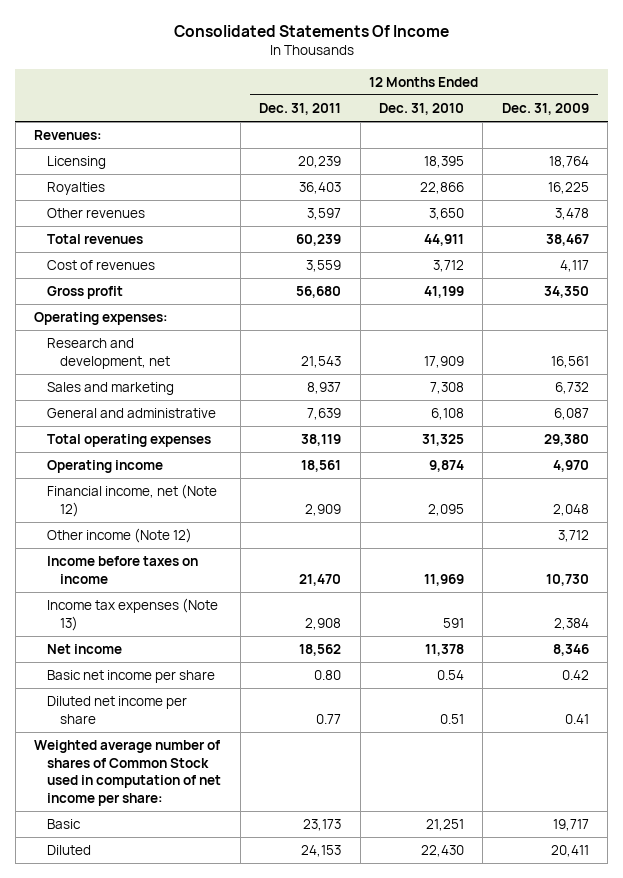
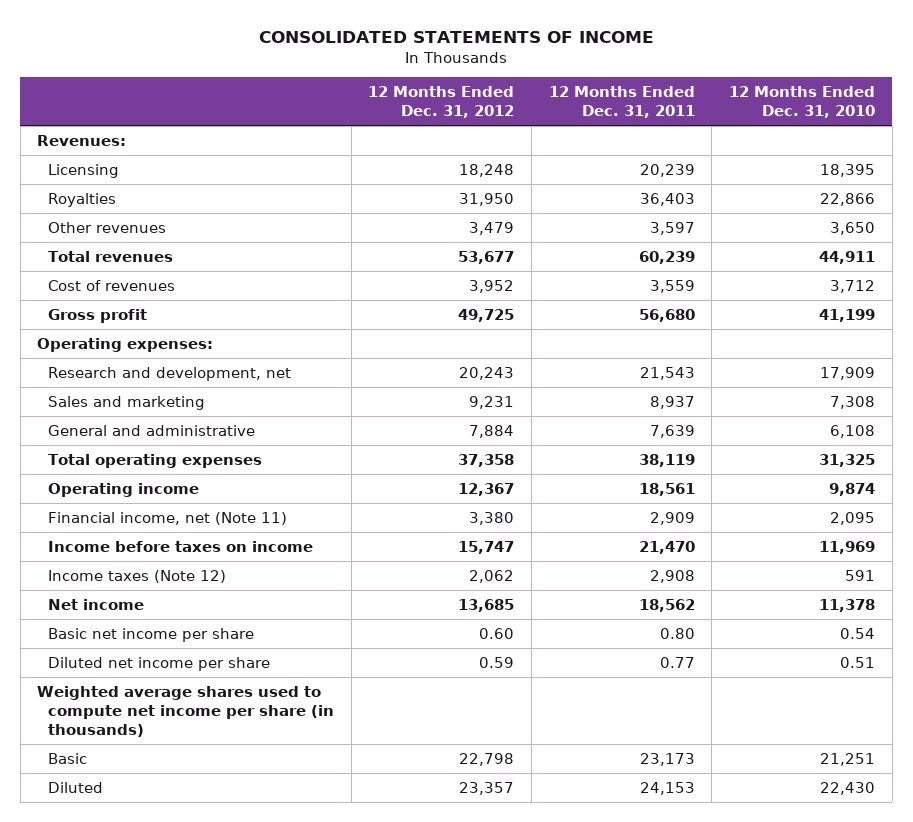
[173,24,449,37] Consolidated Statements Of Income -> [259,30,655,43] CONSOLIDATED STATEMENTS OF INCOME
[501,103,589,116] Dec. 31, 2009 -> none
none -> [368,86,515,118] 12 Months Ended Dec. 31, 2012
[47,528,193,544] Other income (Note 12) -> none
[47,484,218,517] Financial income, net (Note 12) -> [47,511,287,525] Financial income, net (Note 11)
[47,598,219,631] Income tax expenses (Note 13) -> [47,569,226,583] Income taxes (Note 12)
[34,740,222,807] Weighted average number of shares of Common Stock used in computation of net income per share: -> [37,685,334,737] Weighted average shares used to compute net income per share (in thousands)

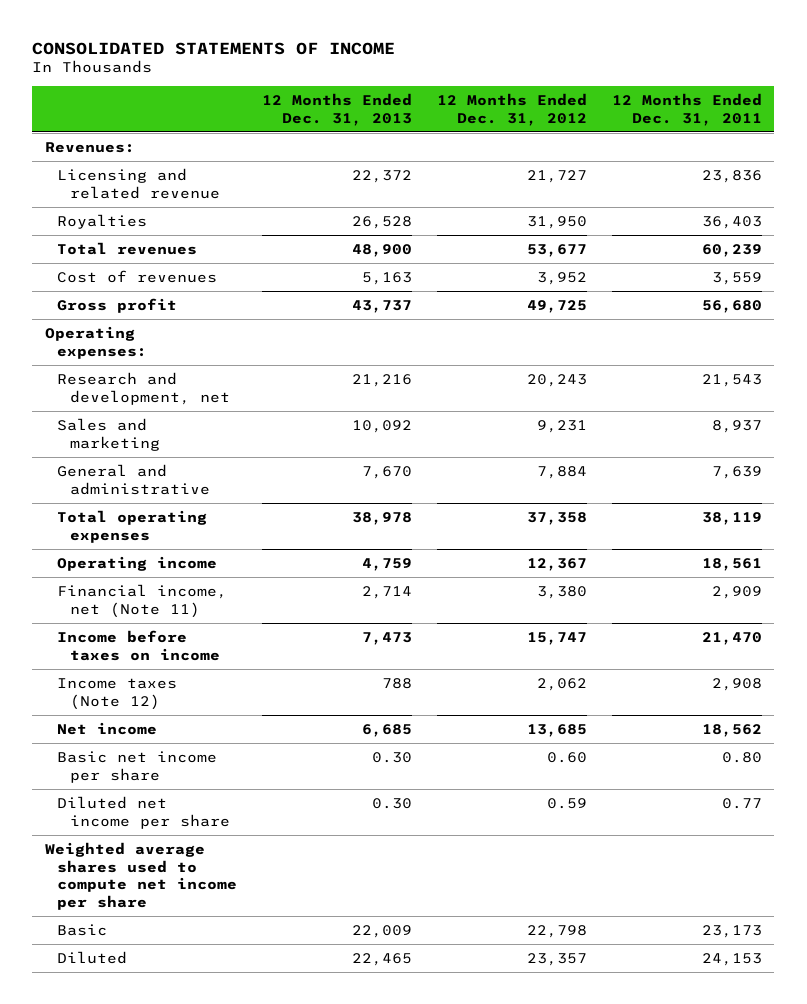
[729,86,876,118] 12 Months Ended Dec. 31, 2010 -> none
none -> [262,92,413,126] 12 Months Ended Dec. 31, 2013
[47,163,119,178] Licensing -> [57,167,221,199] Licensing and related revenue
[459,163,515,177] 18,248 -> [527,169,588,183] 21,727
[639,163,695,177] 20,239 -> [701,169,762,183] 23,836
[47,221,166,233] Other revenues -> none
[37,685,334,737] Weighted average shares used to compute net income per share (in thousands) -> [44,841,238,911] Weighted average shares used to compute net income per share

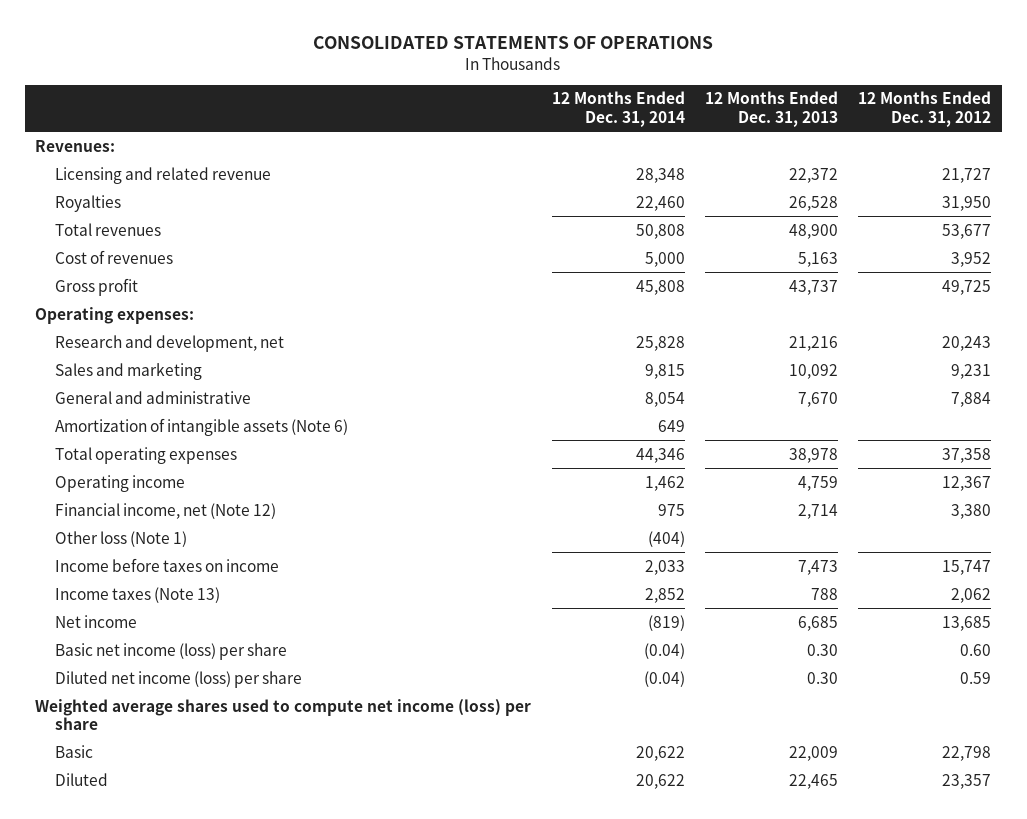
[32,41,396,55] CONSOLIDATED STATEMENTS OF INCOME -> [313,35,714,49] CONSOLIDATED STATEMENTS OF OPERATIONS
[611,92,762,126] 12 Months Ended Dec. 31, 2011 -> none
none -> [551,91,685,127] 12 Months Ended Dec. 31, 2014
none -> [54,417,348,436] Amortization of intangible assets (Note 6)
[57,583,228,618] Financial income, net (Note 11) -> [54,502,276,519] Financial income, net (Note 12)
none -> [54,530,187,547] Other loss (Note 1)
[57,677,178,710] Income taxes (Note 12) -> [54,586,220,603] Income taxes (Note 13)
[57,750,218,783] Basic net income per share -> [54,642,287,660] Basic net income (loss) per share
[57,795,231,829] Diluted net income per share -> [54,670,302,688] Diluted net income (loss) per share
[44,841,238,911] Weighted average shares used to compute net income per share -> [35,698,532,731] Weighted average shares used to compute net income (loss) per share

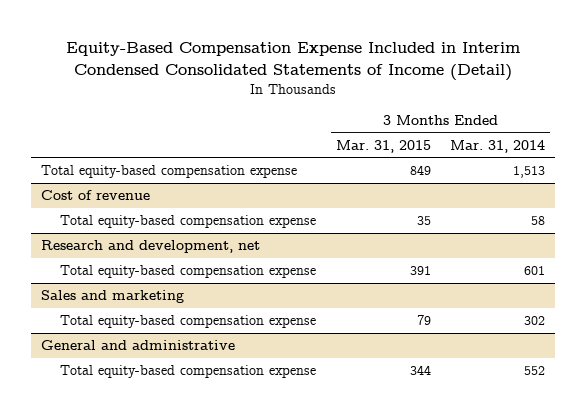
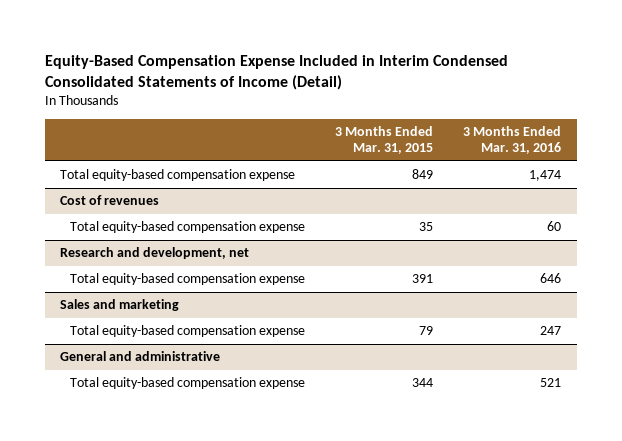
[450,139,546,153] Mar. 31, 2014 -> none
none -> [463,125,562,155] 3 Months Ended Mar. 31, 2016
[40,190,150,201] Cost of revenue -> [60,195,160,206] Cost of revenues

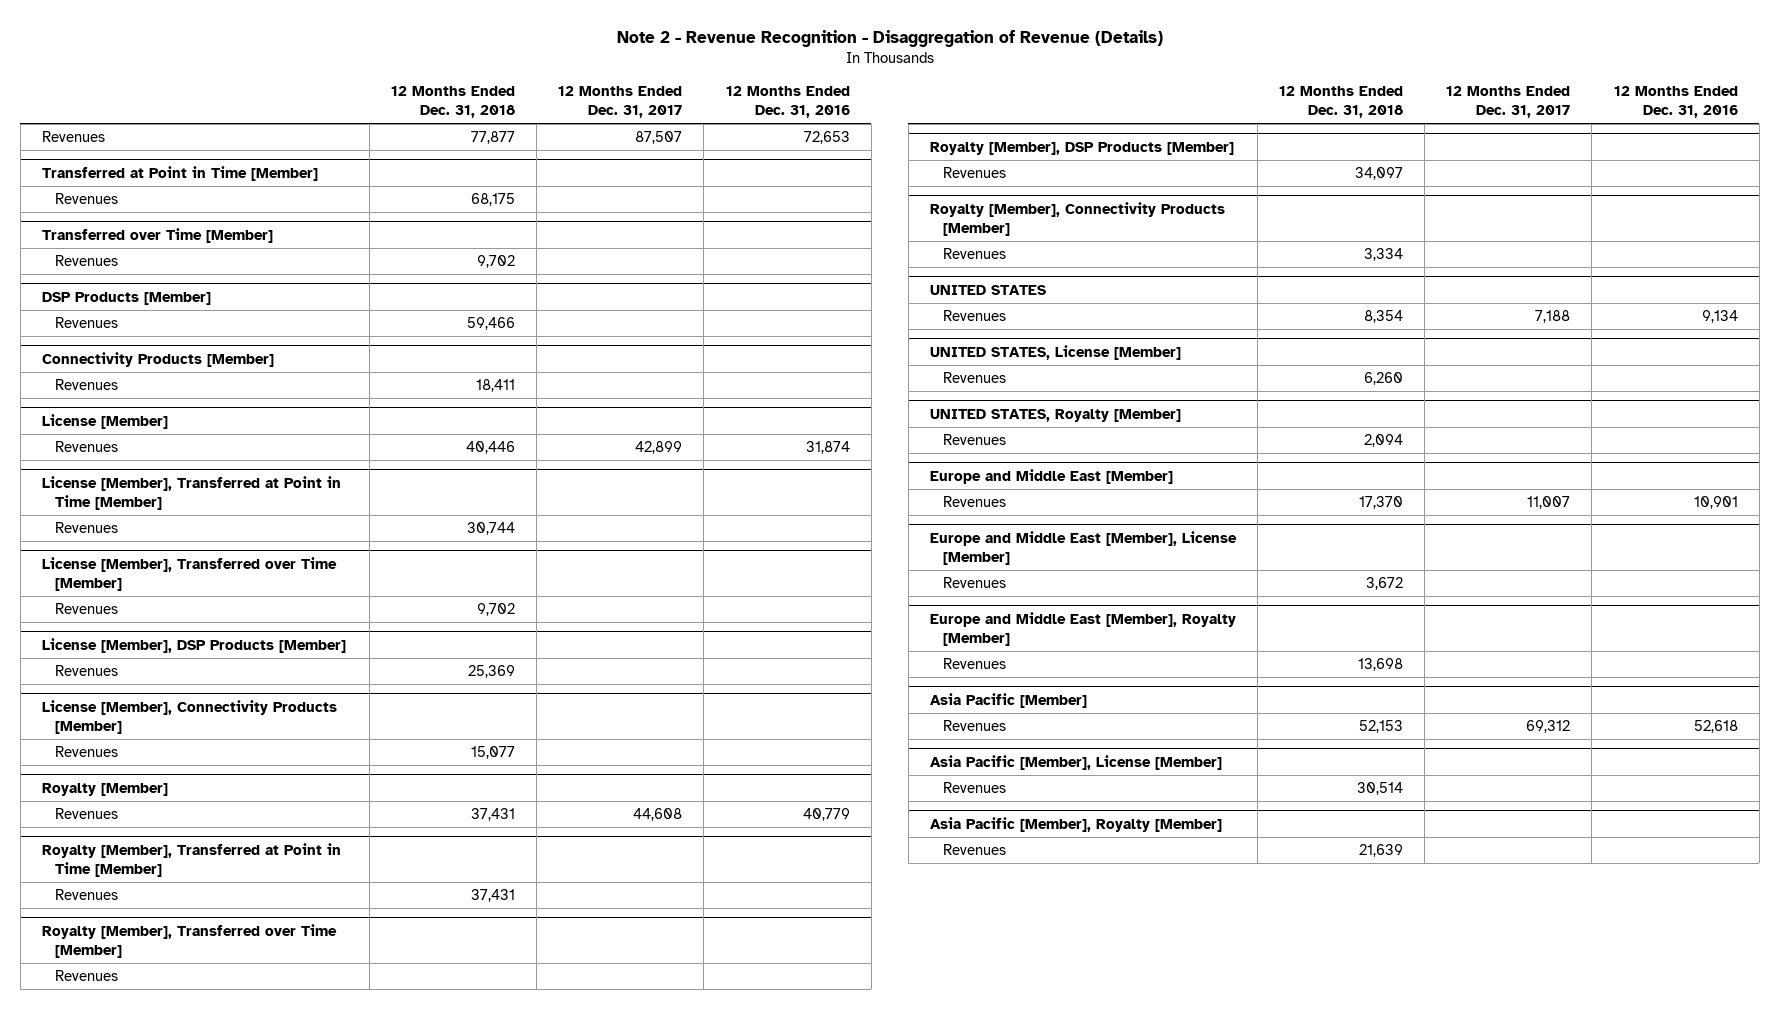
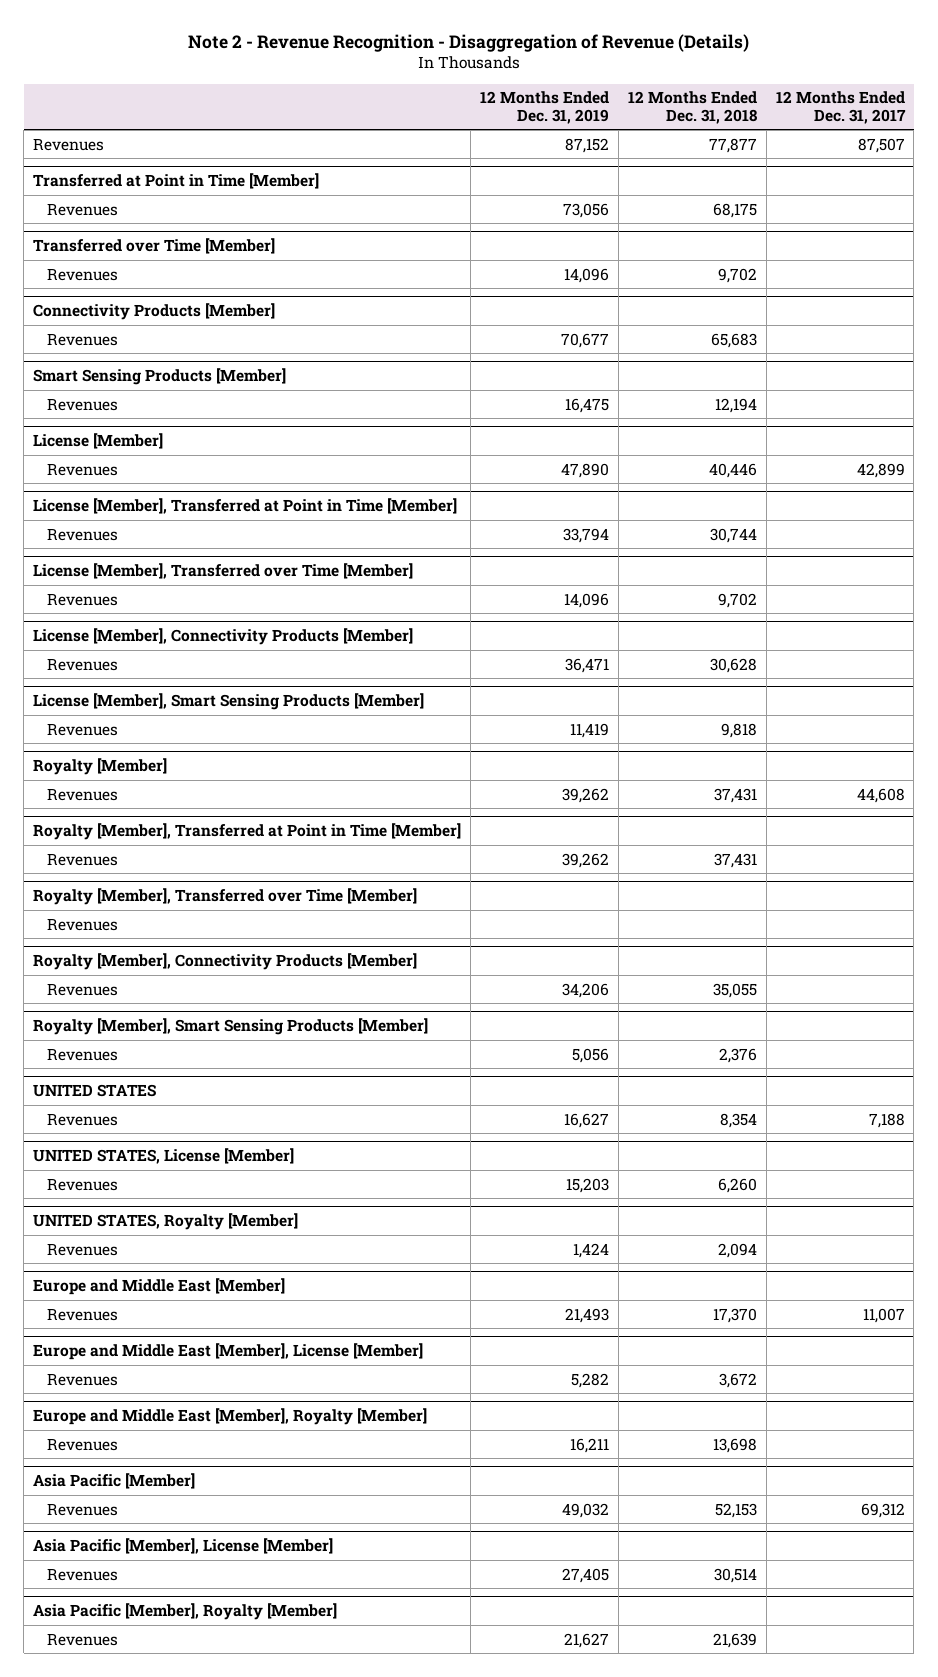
[725,85,850,118] 12 Months Ended Dec. 31, 2016 -> none
none -> [480,91,610,124] 12 Months Ended Dec. 31, 2019
[41,291,211,305] DSP Products [Member] -> none
[55,317,119,329] Revenues -> none
[476,379,516,393] 18,411 -> [710,332,757,348] 65,683
none -> [33,368,287,386] Smart Sensing Products [Member]
none -> [47,398,119,411] Revenues
[41,637,346,653] License [Member], DSP Products [Member] -> none
[55,665,119,677] Revenues -> none
[471,746,516,760] 15,077 -> [709,657,757,673] 30,628
none -> [33,693,425,711] License [Member], Smart Sensing Products [Member]
none -> [47,723,119,736] Revenues
[929,141,1234,155] Royalty [Member], DSP Products [Member] -> none
[943,167,1007,179] Revenues -> none
[1364,248,1404,262] 3,334 -> [712,982,757,998] 35,055
none -> [33,1018,429,1036] Royalty [Member], Smart Sensing Products [Member]
none -> [47,1048,119,1061] Revenues

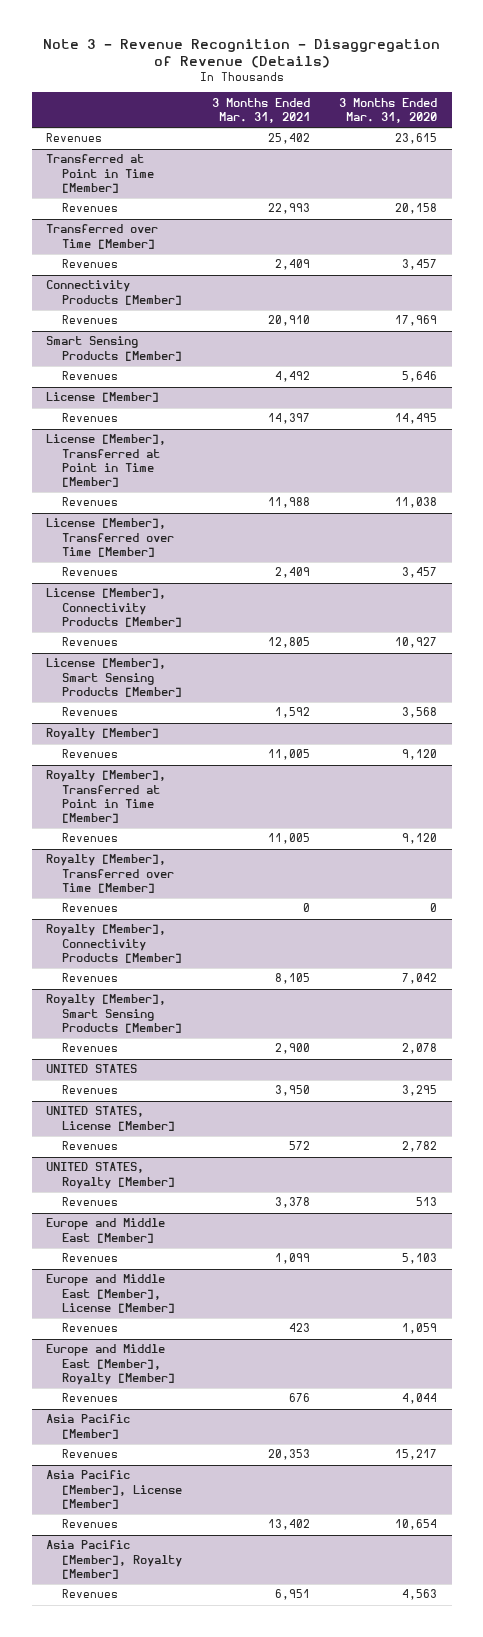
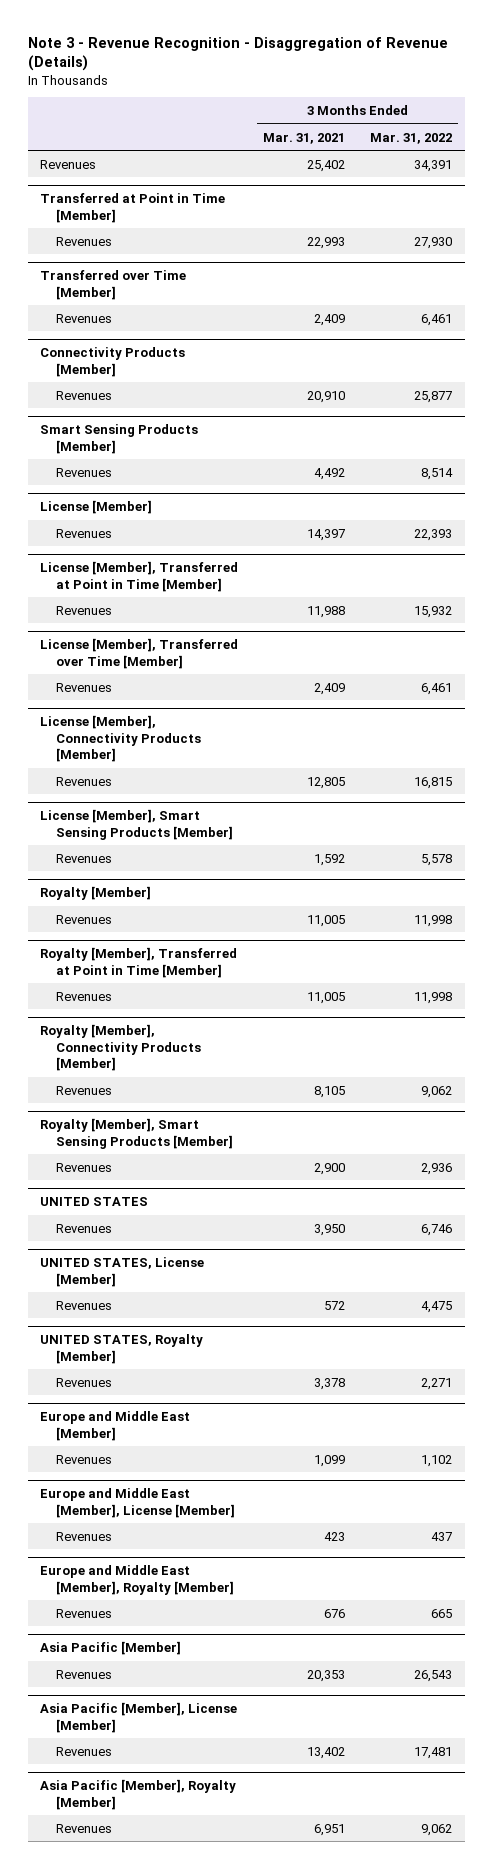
[339,97,438,124] 3 Months Ended Mar. 31, 2020 -> none
none -> [370,132,453,144] Mar. 31, 2022
[46,854,175,894] Royalty [Member], Transferred over Time [Member] -> none
[62,903,119,913] Revenues -> none

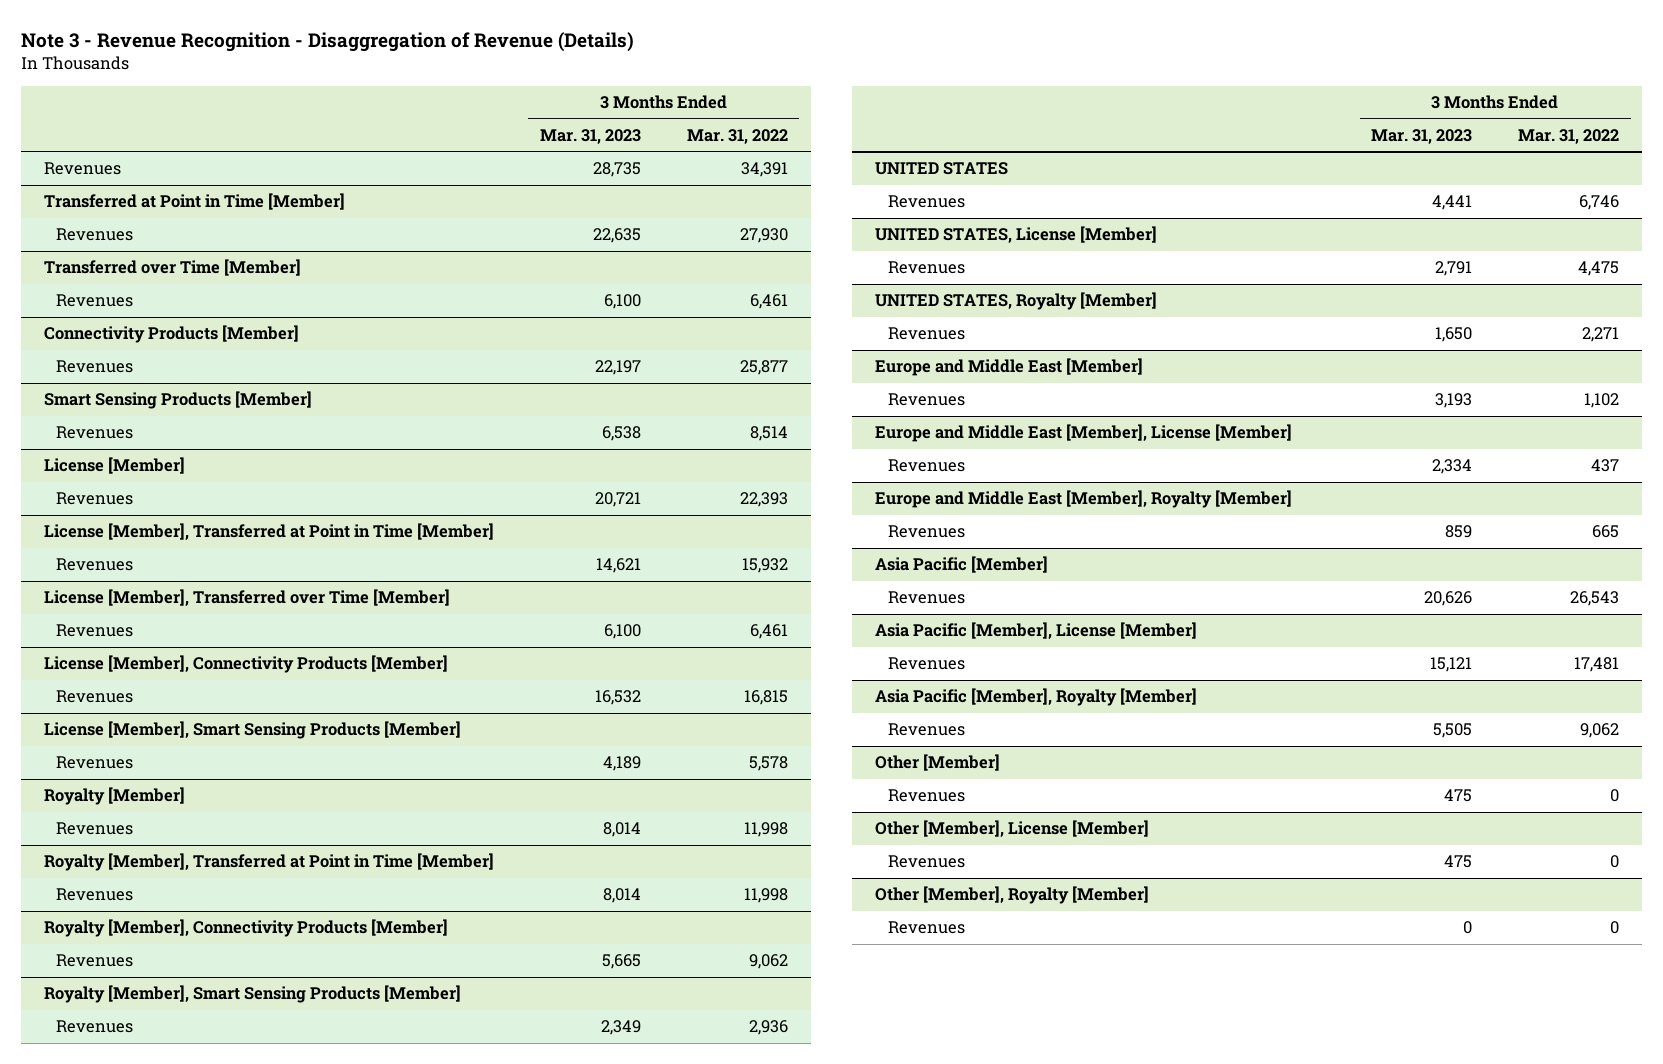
[263,132,346,144] Mar. 31, 2021 -> none
none -> [539,128,641,144] Mar. 31, 2023
none -> [875,754,1001,772] Other [Member]
none -> [887,789,965,803] Revenues
none -> [875,820,1150,838] Other [Member], License [Member]
none -> [887,855,965,869] Revenues
none -> [875,886,1150,905] Other [Member], Royalty [Member]
none -> [887,921,965,935] Revenues

